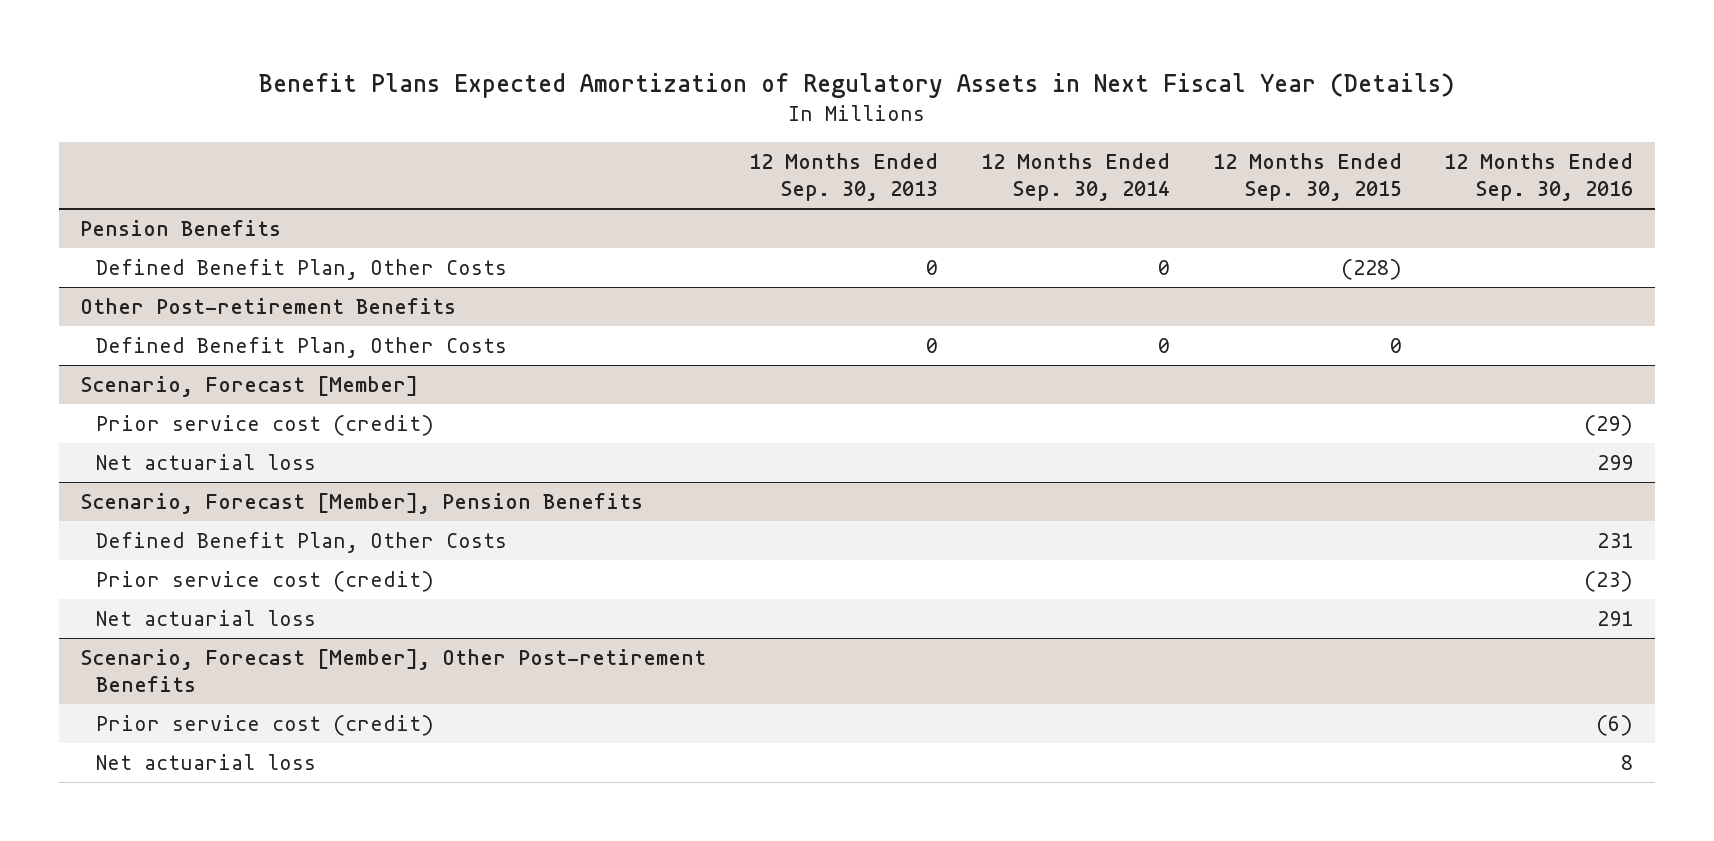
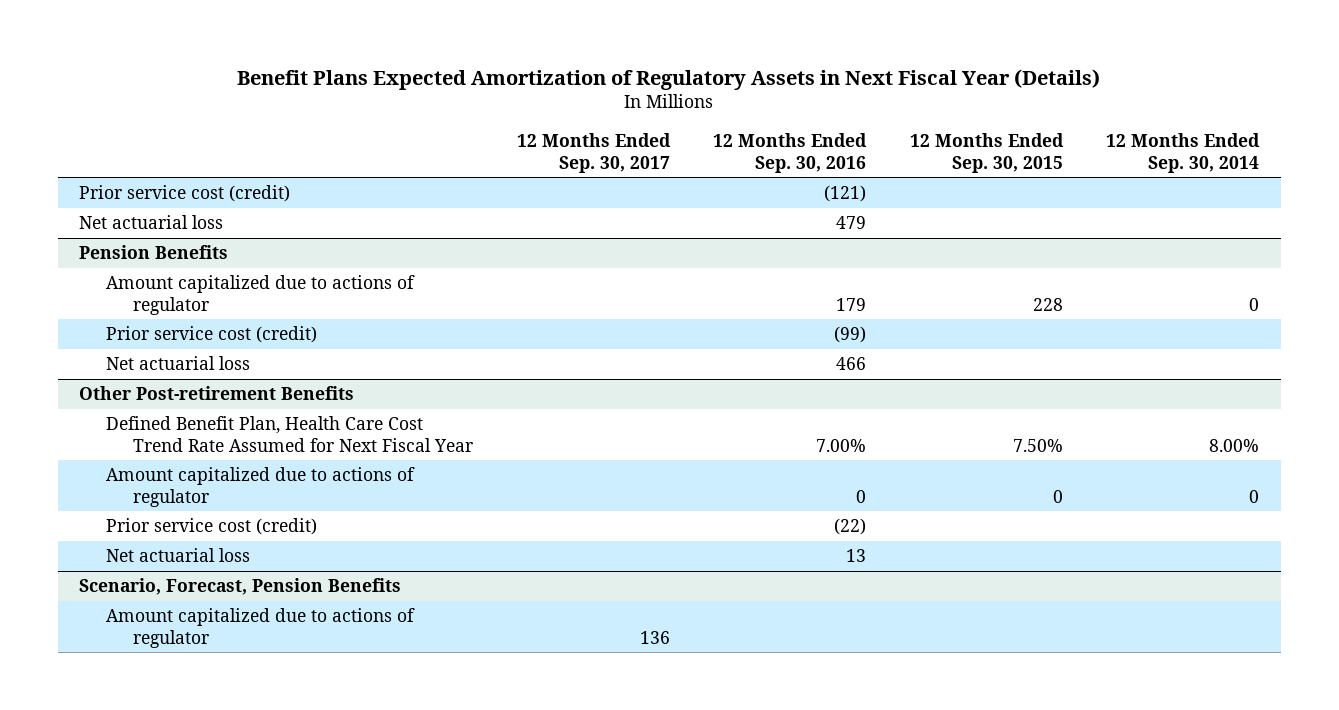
[749,152,939,202] 12 Months Ended Sep. 30, 2013 -> none
none -> [516,133,671,173] 12 Months Ended Sep. 30, 2017
none -> [79,185,291,203] Prior service cost (credit)
none -> [79,215,224,230] Net actuarial loss
[95,258,507,280] Defined Benefit Plan, Other Costs -> none
none -> [106,275,416,315] Amount capitalized due to actions of regulator
none -> [106,326,318,344] Prior service cost (credit)
none -> [106,356,251,371] Net actuarial loss
[95,336,507,358] Defined Benefit Plan, Other Costs -> none
[80,375,419,397] Scenario, Forecast [Member] -> none
[95,531,507,553] Defined Benefit Plan, Other Costs -> none
[95,570,434,592] Prior service cost (credit) -> none
[95,609,316,626] Net actuarial loss -> none
[80,648,707,693] Scenario, Forecast [Member], Other Post-retirement Benefits -> none
[95,714,434,736] Prior service cost (credit) -> none
[95,753,316,770] Net actuarial loss -> none
none -> [106,416,474,452] Defined Benefit Plan, Health Care Cost Trend Rate Assumed for Next Fiscal Year
none -> [106,467,416,507] Amount capitalized due to actions of regulator
[1584,414,1634,436] (29) -> [834,518,867,536] (22)
[1597,454,1634,470] 299 -> [846,549,867,563] 13
[80,492,644,514] Scenario, Forecast [Member], Pension Benefits -> [79,578,402,596] Scenario, Forecast, Pension Benefits
none -> [106,608,416,648] Amount capitalized due to actions of regulator

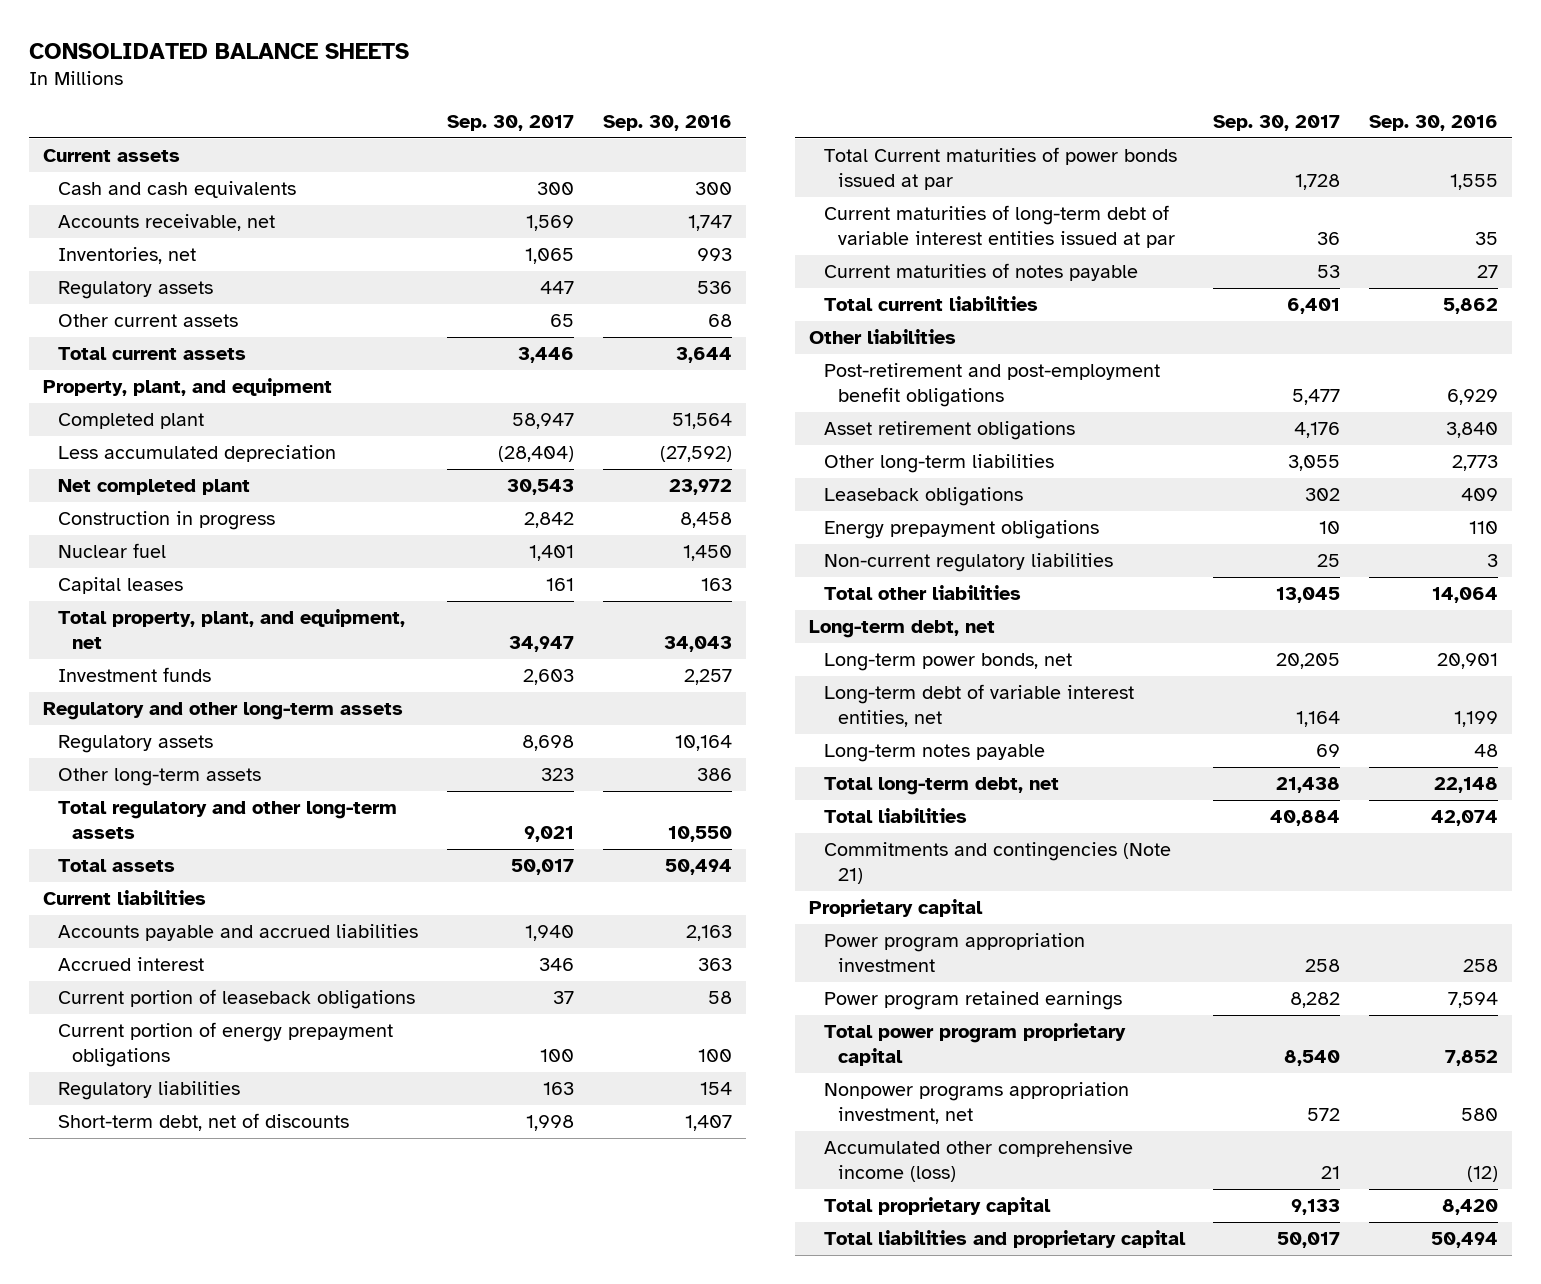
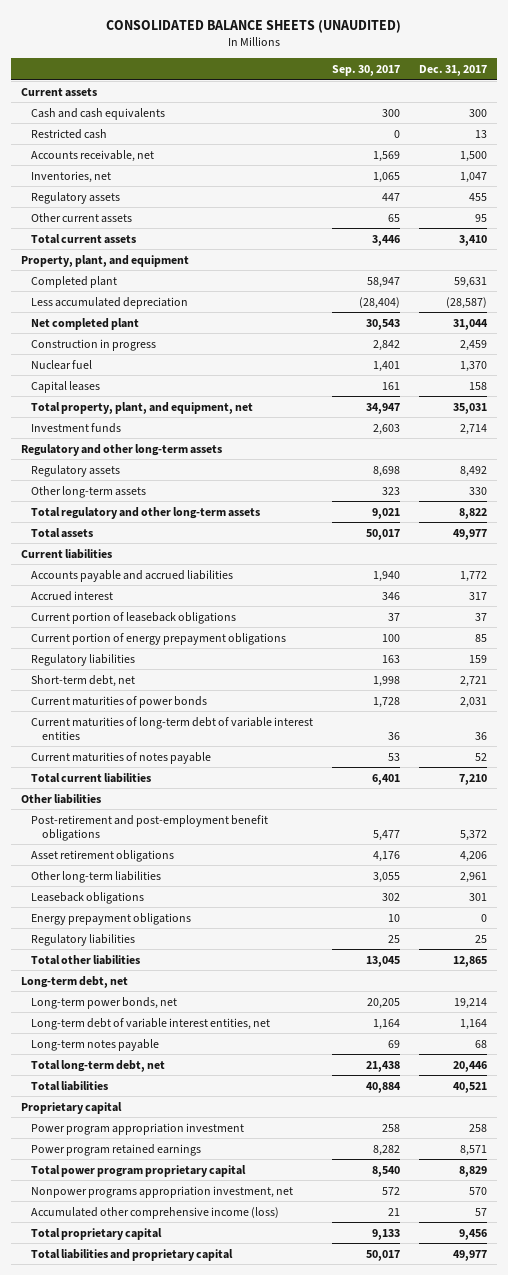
[28,43,409,60] CONSOLIDATED BALANCE SHEETS -> [105,19,401,33] CONSOLIDATED BALANCE SHEETS (UNAUDITED)
[602,114,732,131] Sep. 30, 2016 -> none
none -> [419,65,488,77] Dec. 31, 2017
none -> [31,128,108,139] Restricted cash
[57,1112,349,1131] Short-term debt, net of discounts -> [31,674,136,687] Short-term debt, net
[823,146,1177,191] Total Current maturities of power bonds issued at par -> [31,695,208,708] Current maturities of power bonds
[823,204,1175,249] Current maturities of long-term debt of variable interest entities issued at par -> [31,716,314,740] Current maturities of long-term debt of variable interest entities
[823,552,1113,572] Non-current regulatory liabilities -> [31,933,136,946] Regulatory liabilities
[823,841,1171,885] Commitments and contingencies (Note 21) -> none

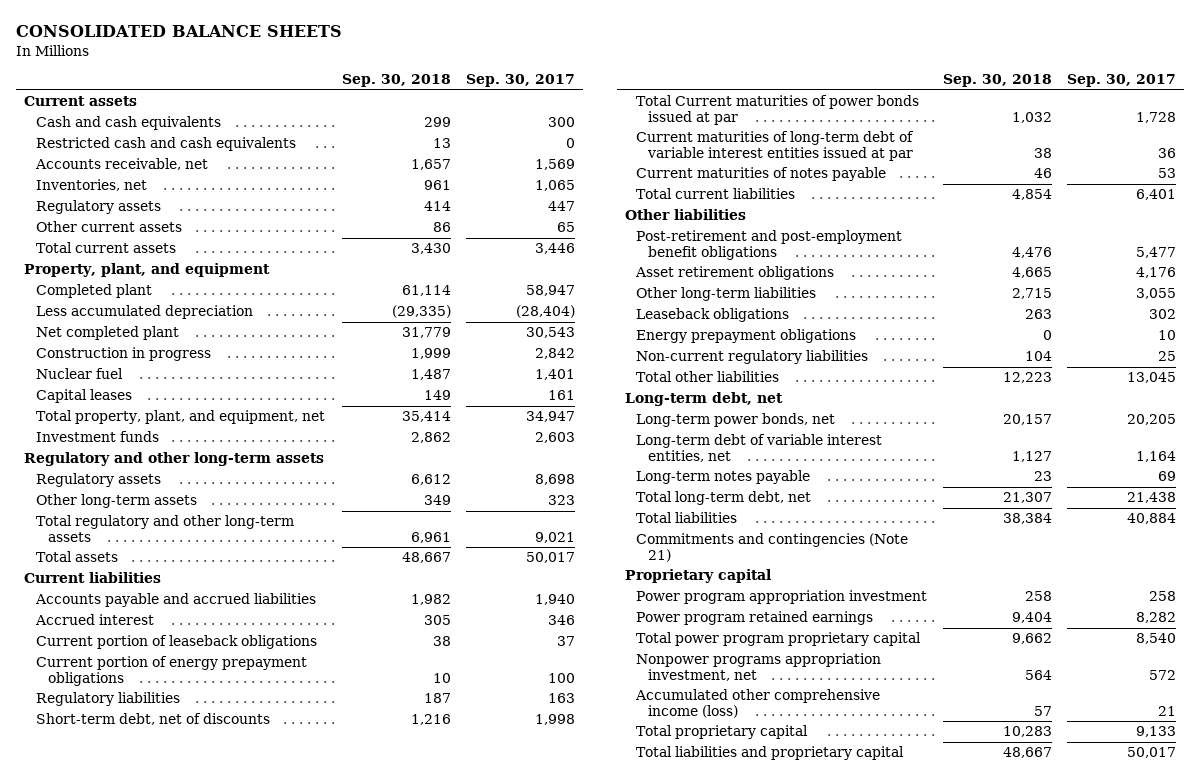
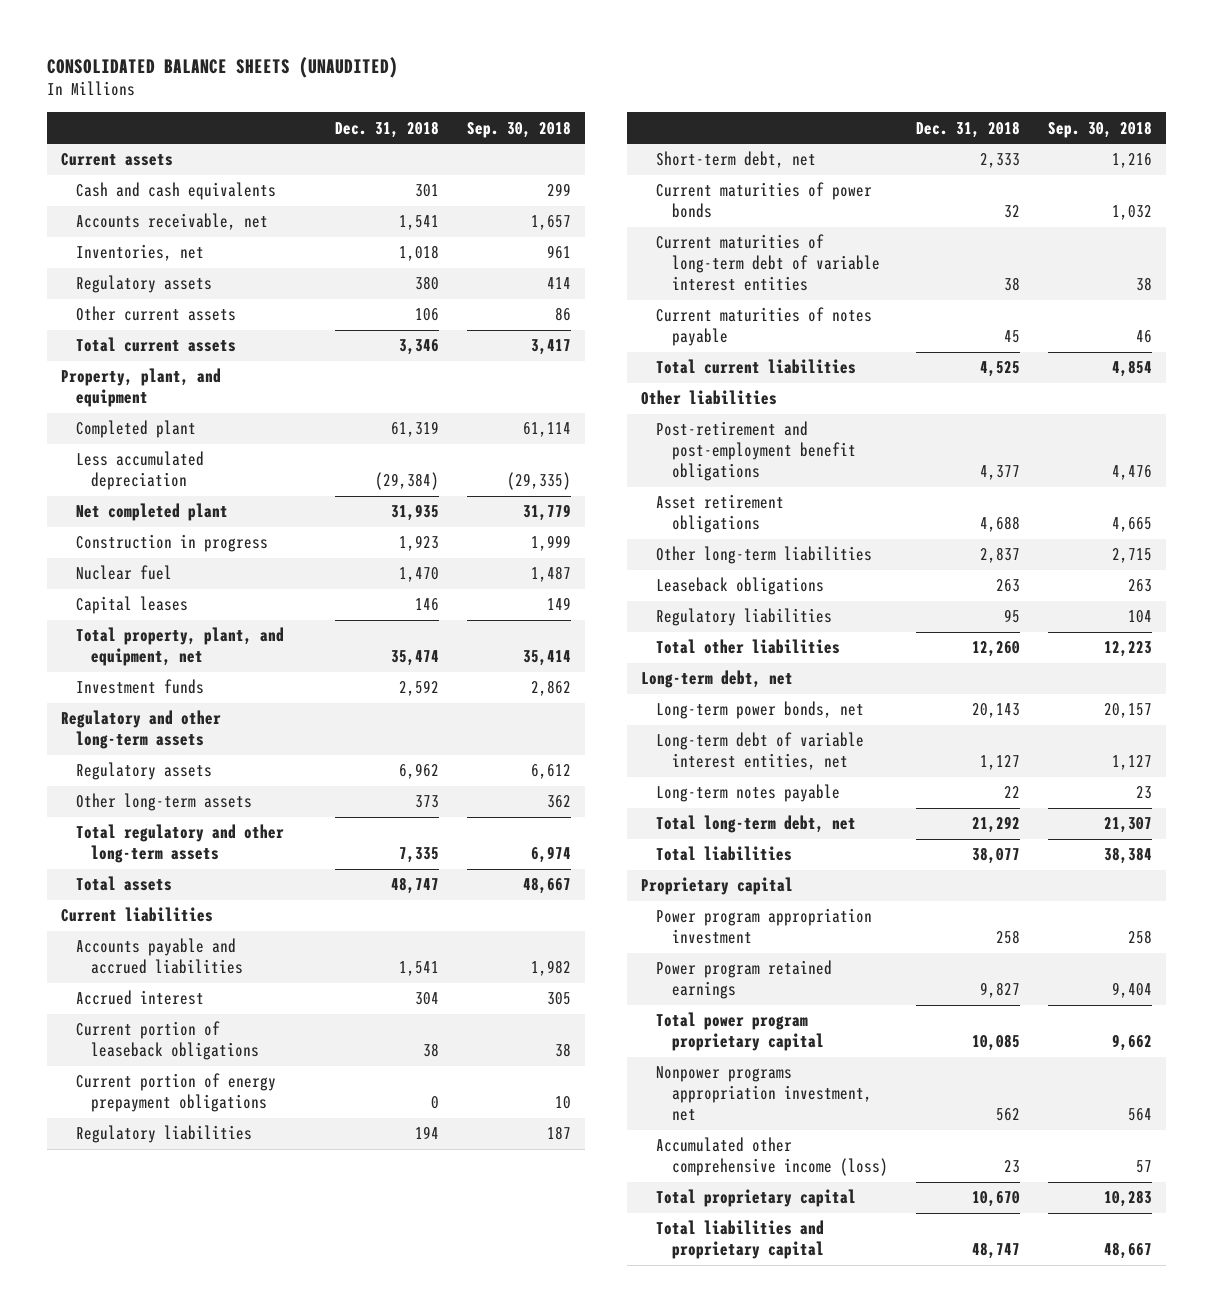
[16,25,343,38] CONSOLIDATED BALANCE SHEETS -> [46,56,398,78] CONSOLIDATED BALANCE SHEETS (UNAUDITED)
[466,74,576,88] Sep. 30, 2017 -> none
none -> [335,120,440,138] Dec. 31, 2018
[35,137,296,152] Restricted cash and cash equivalents -> none
[411,243,452,255] 3,430 -> [531,339,572,356] 3,417
[424,495,452,506] 349 -> [547,795,572,809] 362
[411,531,452,543] 6,961 -> [531,846,572,864] 6,974
[35,713,270,726] Short-term debt, net of discounts -> [656,151,817,169] Short-term debt, net
[636,95,920,125] Total Current maturities of power bonds issued at par -> [656,182,873,219] Current maturities of power bonds
[636,131,915,161] Current maturities of long-term debt of variable interest entities issued at par -> [656,234,880,292] Current maturities of long-term debt of variable interest entities
[636,329,857,344] Energy prepayment obligations -> none
[636,350,869,365] Non-current regulatory liabilities -> [656,608,833,627] Regulatory liabilities
[636,533,909,562] Commitments and contingencies (Note 21) -> none

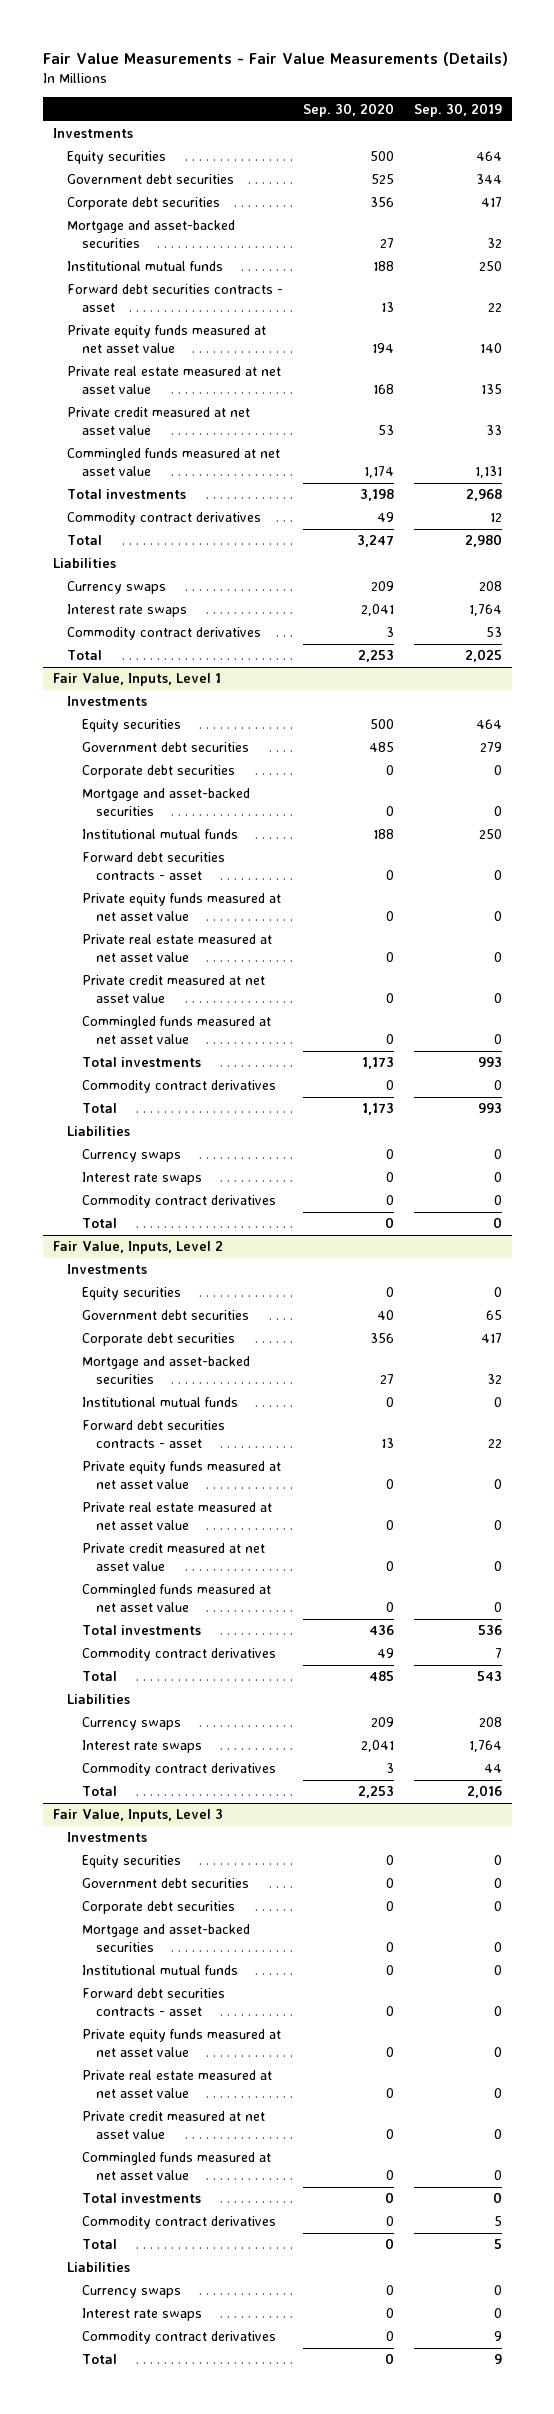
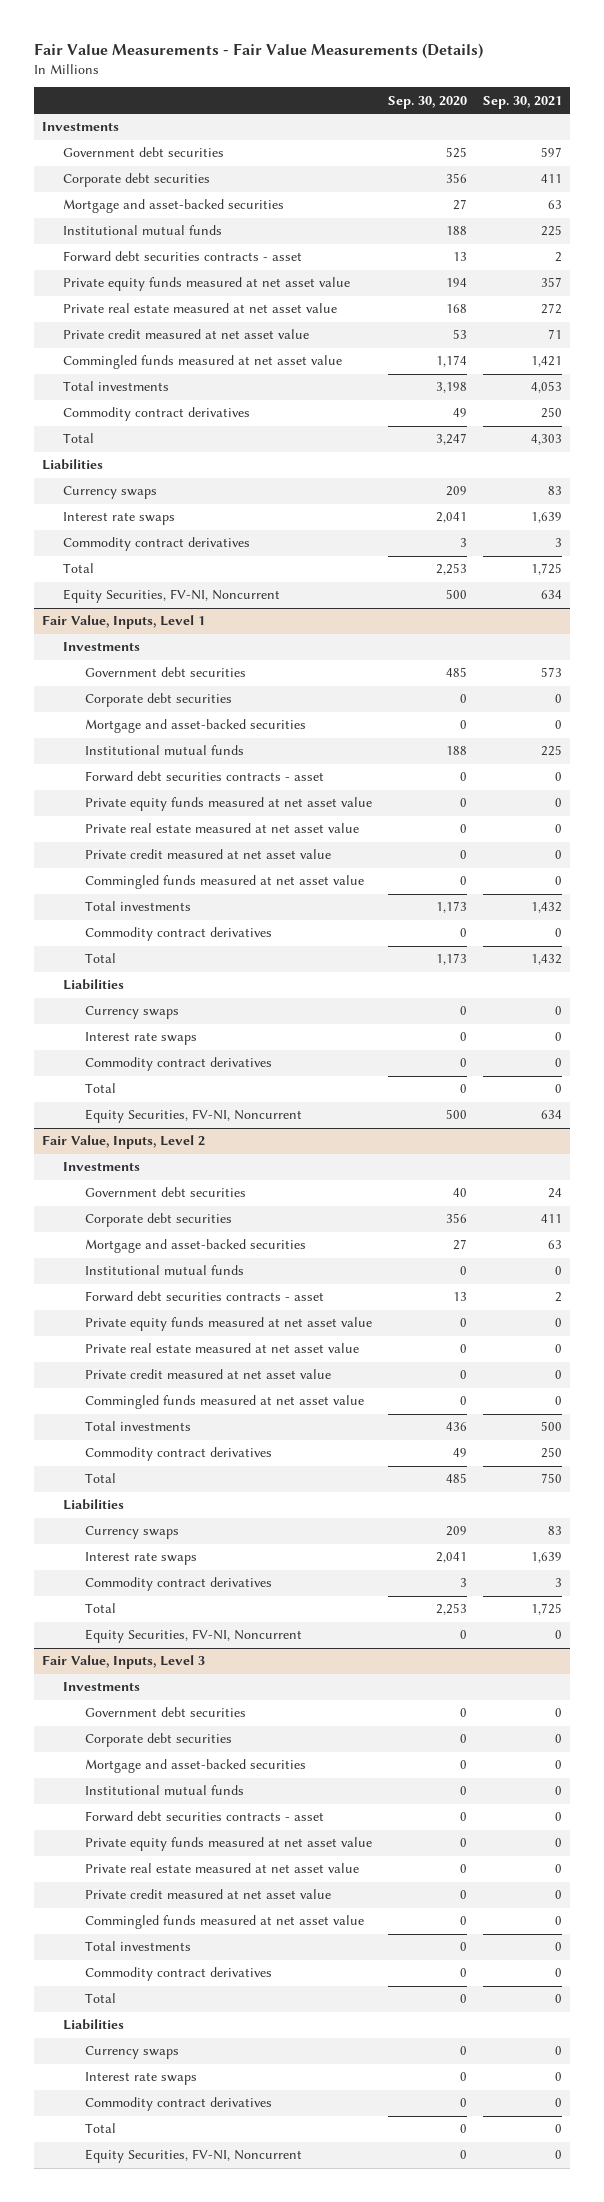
[413,102,502,117] Sep. 30, 2019 -> none
none -> [482,95,562,109] Sep. 30, 2021
[67,151,167,165] Equity securities -> none
none -> [63,589,281,604] Equity Securities, FV-NI, Noncurrent
[81,719,181,733] Equity securities -> none
none -> [85,1109,303,1124] Equity Securities, FV-NI, Noncurrent
[81,1287,181,1301] Equity securities -> none
none -> [85,1629,303,1644] Equity Securities, FV-NI, Noncurrent
[81,1855,181,1869] Equity securities -> none
none -> [85,2149,303,2164] Equity Securities, FV-NI, Noncurrent

